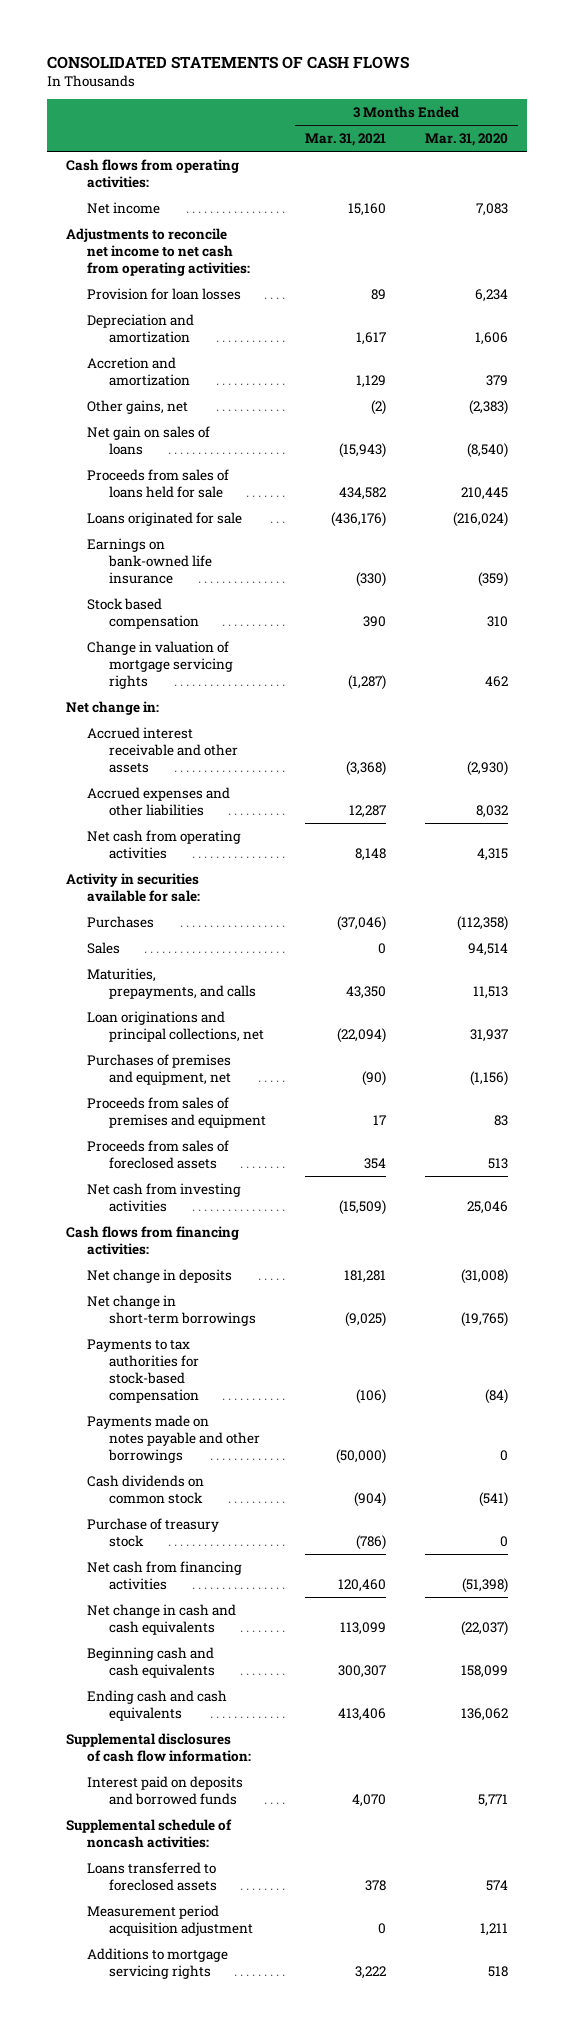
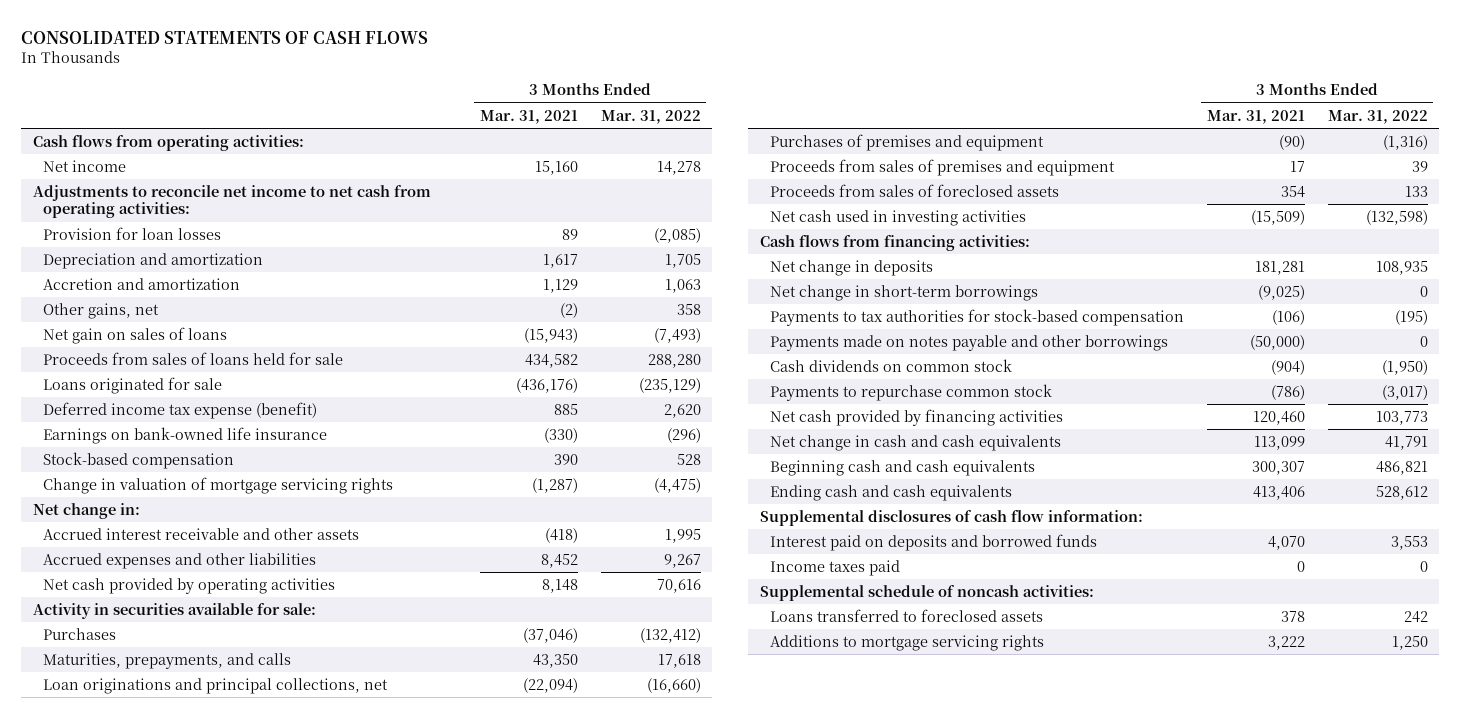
[424,133,508,147] Mar. 31, 2020 -> none
none -> [600,109,701,124] Mar. 31, 2022
none -> [43,401,318,419] Deferred income tax expense (benefit)
[87,597,199,629] Stock based compensation -> [43,451,235,469] Stock-based compensation
[345,761,386,777] (3,368) -> [544,527,578,543] (418)
[348,804,386,818] 12,287 -> [540,553,578,568] 8,452
[87,829,242,859] Net cash from operating activities -> [43,577,336,594] Net cash provided by operating activities
[87,941,121,954] Sales -> none
[87,1053,232,1085] Purchases of premises and equipment, net -> [770,133,1045,151] Purchases of premises and equipment
[87,1182,242,1212] Net cash from investing activities -> [770,209,1027,226] Net cash used in investing activities
[87,1517,220,1547] Purchase of treasury stock -> [770,383,1053,401] Payments to repurchase common stock
[87,1560,243,1590] Net cash from financing activities -> [770,408,1064,426] Net cash provided by financing activities
none -> [770,559,901,576] Income taxes paid
[87,1904,253,1936] Measurement period acquisition adjustment -> none

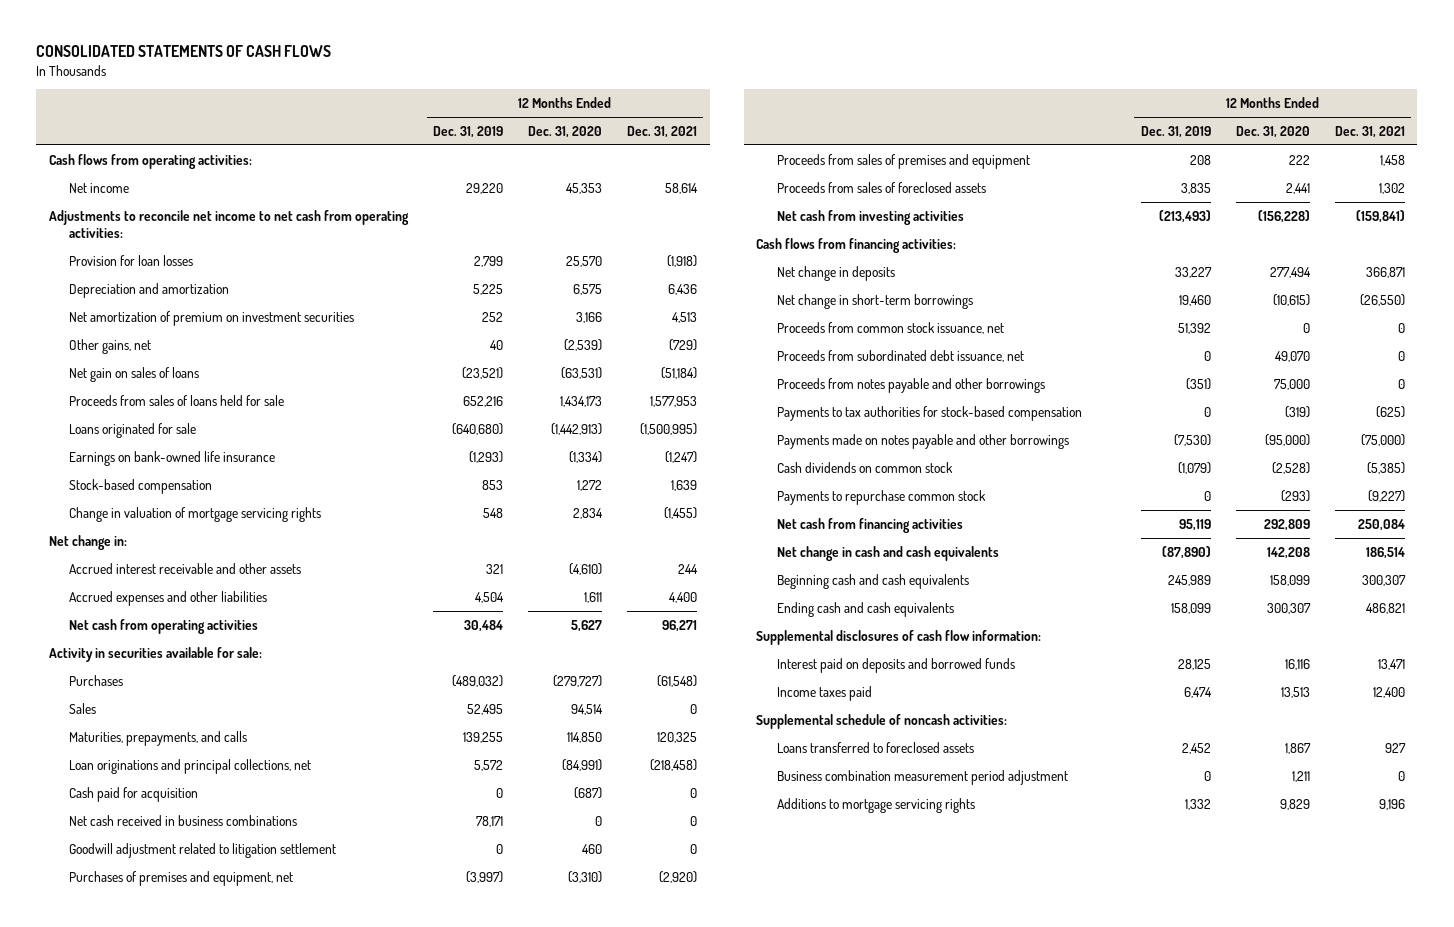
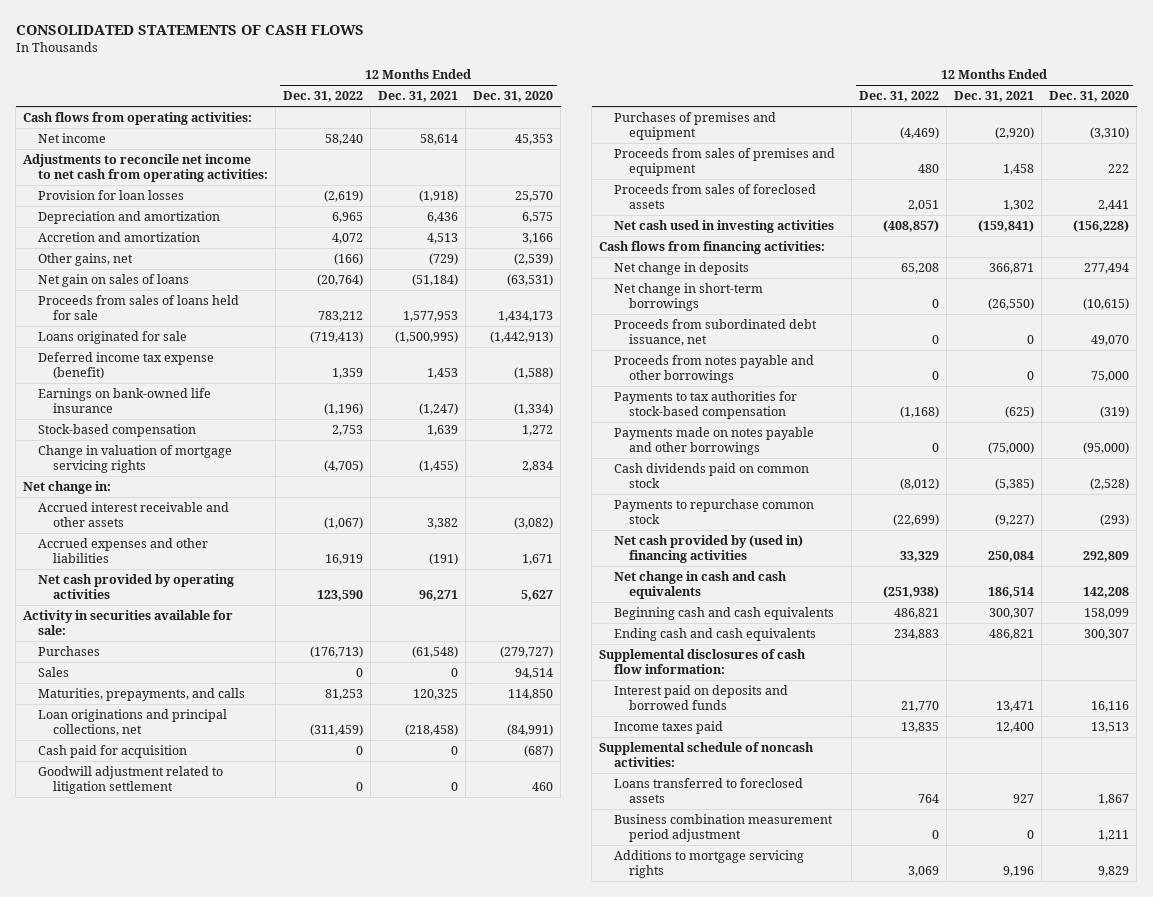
[432,126,503,139] Dec. 31, 2019 -> none
none -> [283,91,364,103] Dec. 31, 2022
[69,310,355,326] Net amortization of premium on investment securities -> [38,231,201,242] Accretion and amortization
none -> [38,351,215,379] Deferred income tax expense (benefit)
[569,562,603,575] (4,610) -> [514,516,554,529] (3,082)
[678,563,699,574] 244 -> [427,517,459,529] 3,382
[584,591,603,603] 1,611 -> [522,553,554,565] 1,671
[669,591,698,603] 4,400 -> [429,552,459,565] (191)
[69,618,259,634] Net cash from operating activities -> [38,573,235,599] Net cash provided by operating activities
[69,814,298,826] Net cash received in business combinations -> none
[69,870,294,886] Purchases of premises and equipment, net -> [614,111,777,140] Purchases of premises and equipment
[777,209,965,225] Net cash from investing activities -> [614,219,835,233] Net cash used in investing activities
[777,321,1005,334] Proceeds from common stock issuance, net -> none
[777,461,954,473] Cash dividends on common stock -> [614,462,810,488] Cash dividends paid on common stock
[777,517,964,533] Net cash from financing activities -> [614,534,804,563] Net cash provided by (used in) financing activities

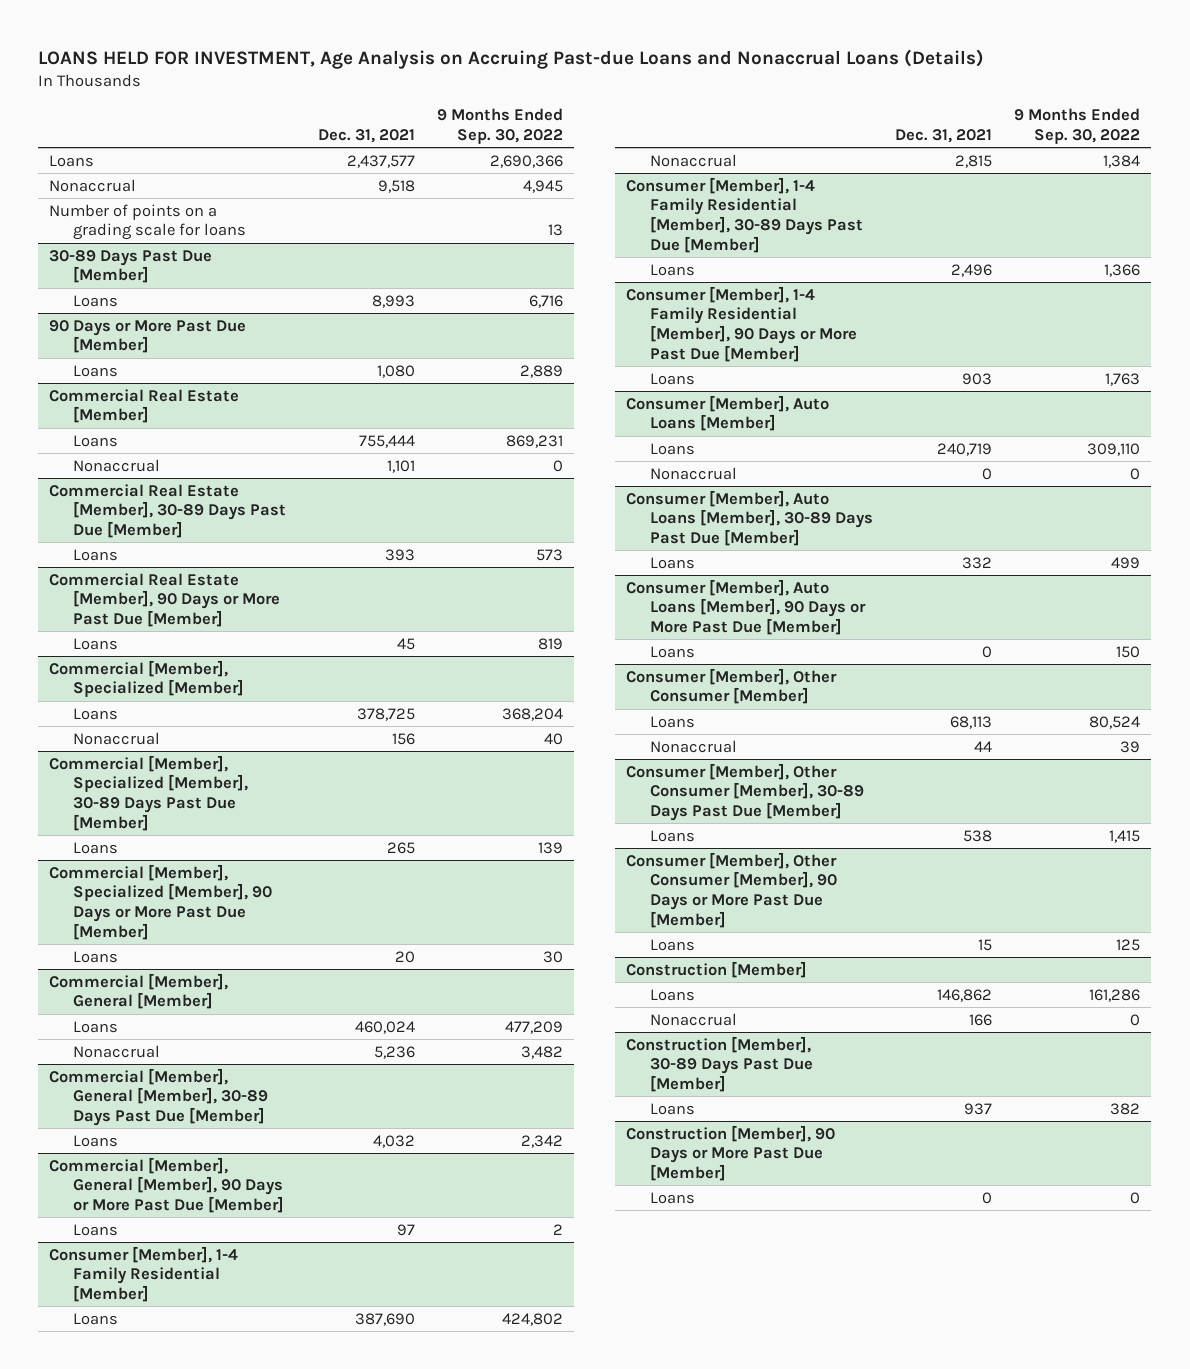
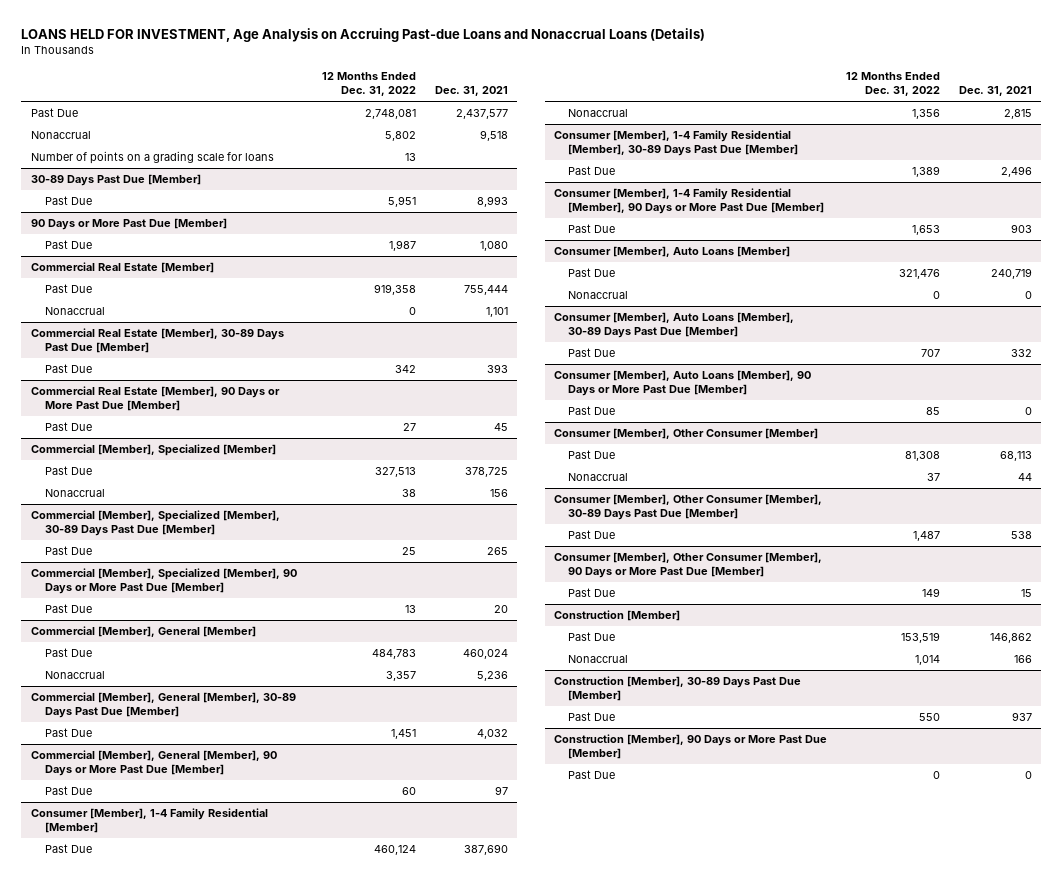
[437,108,564,144] 9 Months Ended Sep. 30, 2022 -> none
none -> [322,72,417,97] 12 Months Ended Dec. 31, 2022
[49,154,95,167] Loans -> [30,108,78,118] Past Due
[72,294,118,307] Loans -> [44,196,92,206] Past Due
[72,364,118,377] Loans -> [44,240,92,250] Past Due
[72,434,118,447] Loans -> [44,284,92,294] Past Due
[72,548,118,561] Loans -> [44,364,92,374] Past Due
[72,637,118,650] Loans -> [44,422,92,432] Past Due
[72,707,118,720] Loans -> [44,466,92,476] Past Due
[72,841,118,854] Loans -> [44,546,92,556] Past Due
[72,950,118,963] Loans -> [44,604,92,614] Past Due
[72,1020,118,1033] Loans -> [44,648,92,658] Past Due
[72,1134,118,1147] Loans -> [44,728,92,738] Past Due
[72,1223,118,1236] Loans -> [44,786,92,796] Past Due
[72,1312,118,1325] Loans -> [44,844,92,854] Past Due
[650,263,696,276] Loans -> [568,166,616,176] Past Due
[650,372,696,385] Loans -> [568,224,616,234] Past Due
[650,442,696,455] Loans -> [568,268,616,278] Past Due
[650,556,696,569] Loans -> [568,348,616,358] Past Due
[650,645,696,658] Loans -> [568,406,616,416] Past Due
[650,715,696,728] Loans -> [568,450,616,460] Past Due
[650,829,696,842] Loans -> [568,530,616,540] Past Due
[650,938,696,951] Loans -> [568,588,616,598] Past Due
[650,988,696,1001] Loans -> [568,632,616,642] Past Due
[650,1102,696,1115] Loans -> [568,712,616,722] Past Due
[650,1191,696,1204] Loans -> [568,770,616,780] Past Due

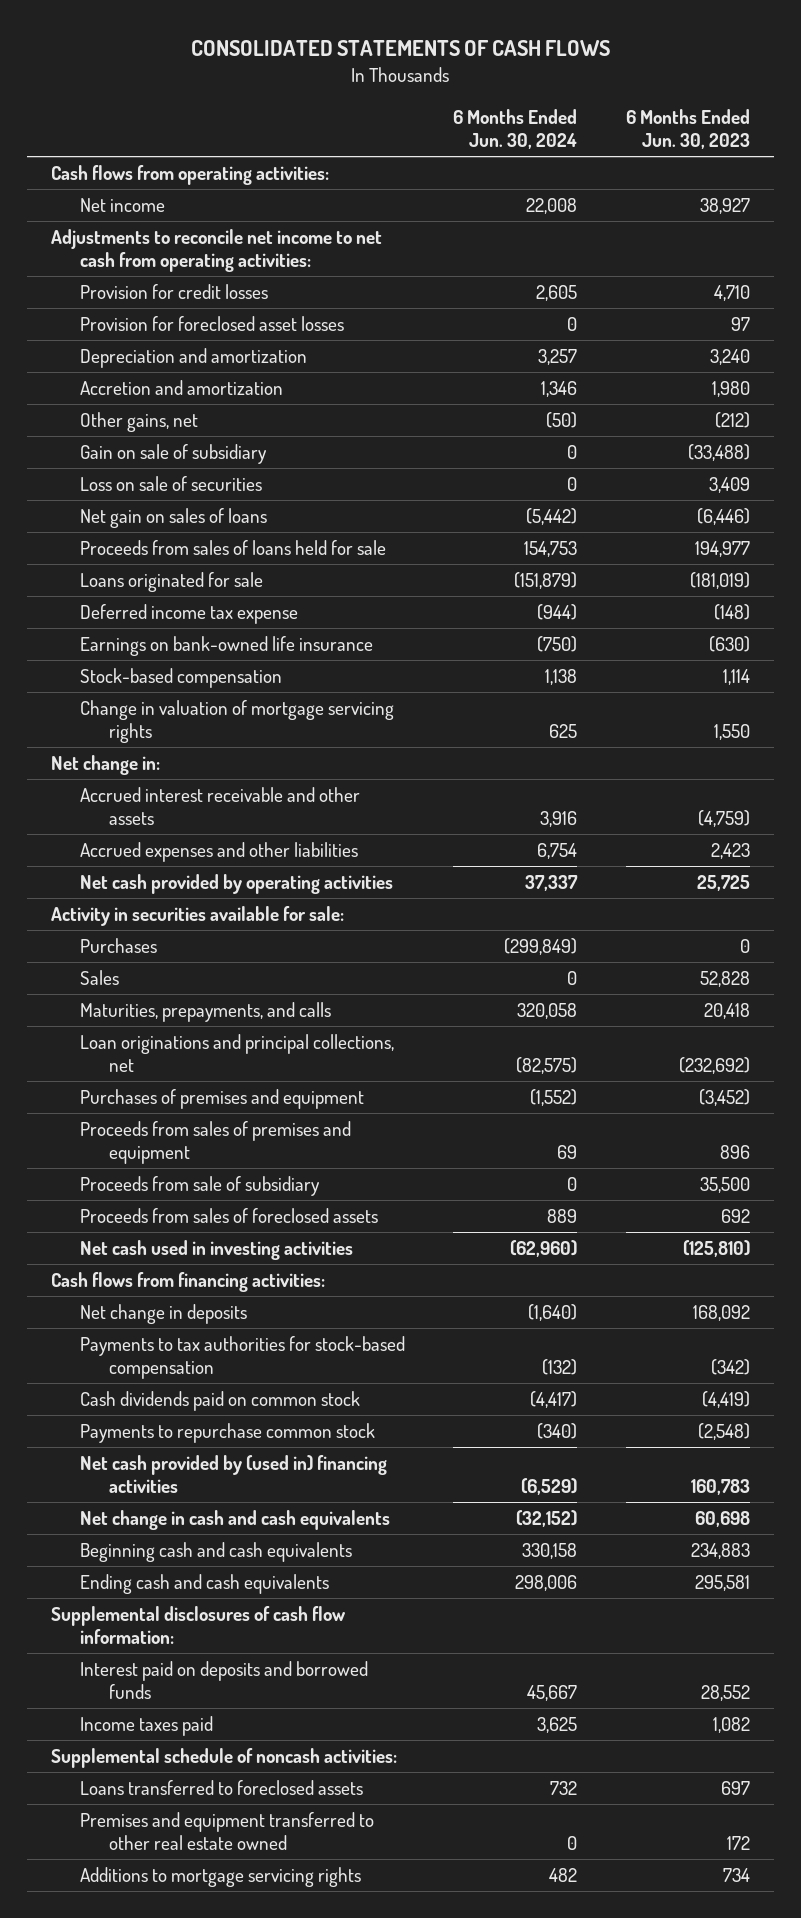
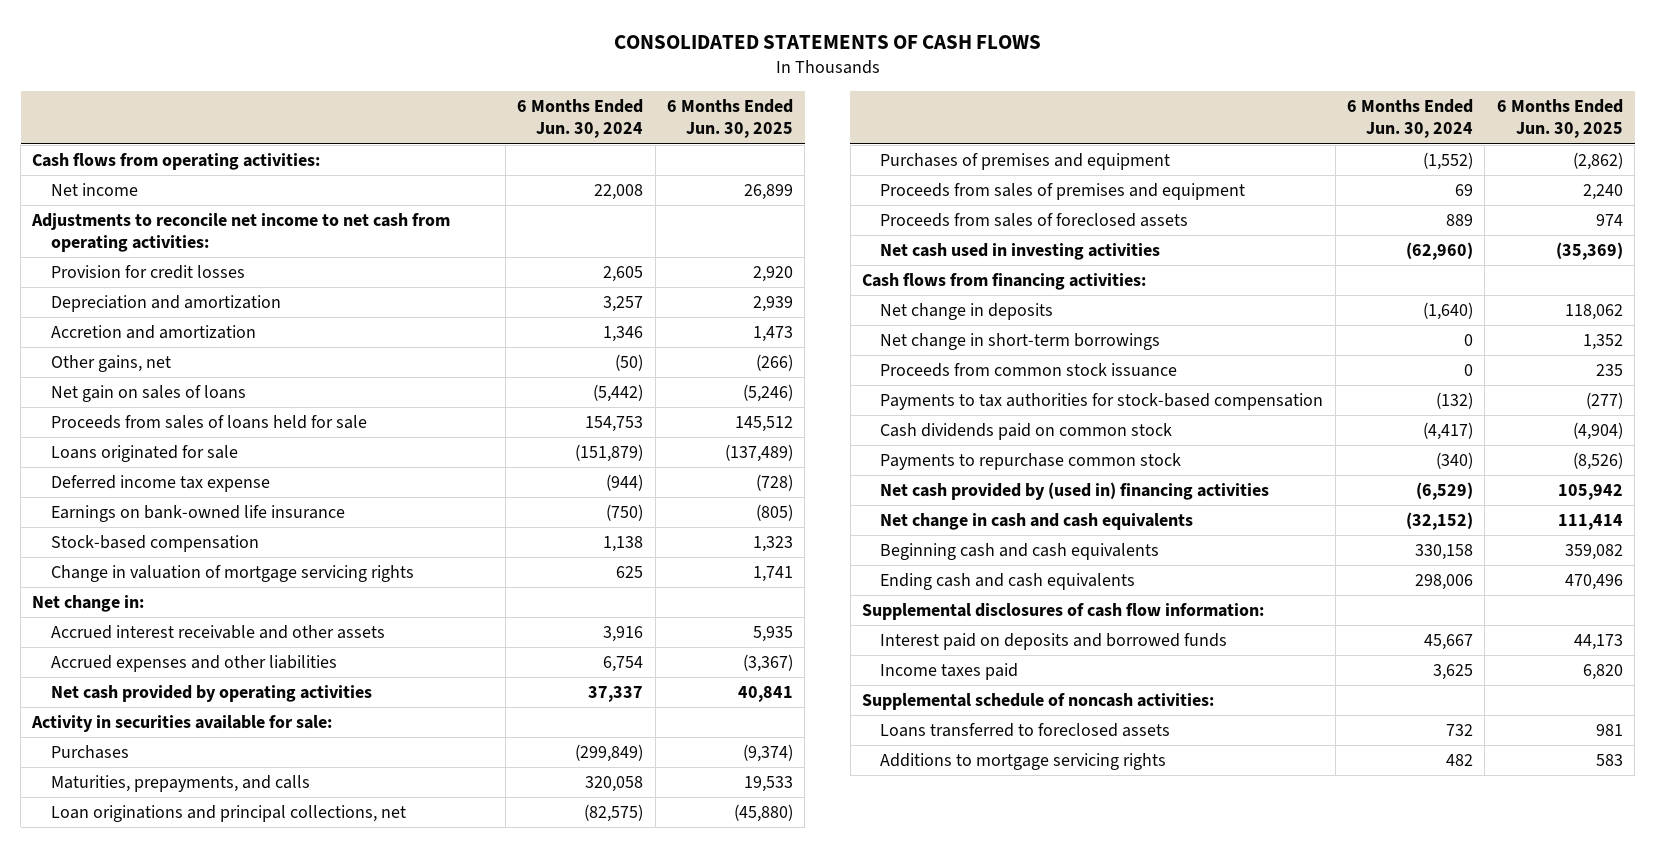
[625,109,750,150] 6 Months Ended Jun. 30, 2023 -> none
none -> [667,99,794,139] 6 Months Ended Jun. 30, 2025
[79,316,344,332] Provision for foreclosed asset losses -> none
[79,444,267,465] Gain on sale of subsidiary -> none
[79,476,262,492] Loss on sale of securities -> none
[79,970,119,986] Sales -> none
[79,1176,320,1197] Proceeds from sale of subsidiary -> none
none -> [880,333,1161,351] Net change in short-term borrowings
none -> [880,363,1178,378] Proceeds from common stock issuance
[79,1812,374,1851] Premises and equipment transferred to other real estate owned -> none

